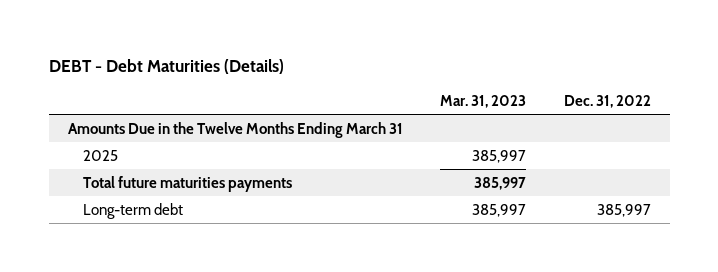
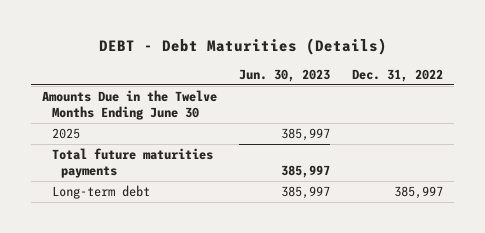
[440,94,527,108] Mar. 31, 2023 -> none
none -> [239,68,331,82] Jun. 30, 2023
[67,121,403,138] Amounts Due in the Twelve Months Ending March 31 -> [41,89,217,120] Amounts Due in the Twelve Months Ending June 30

